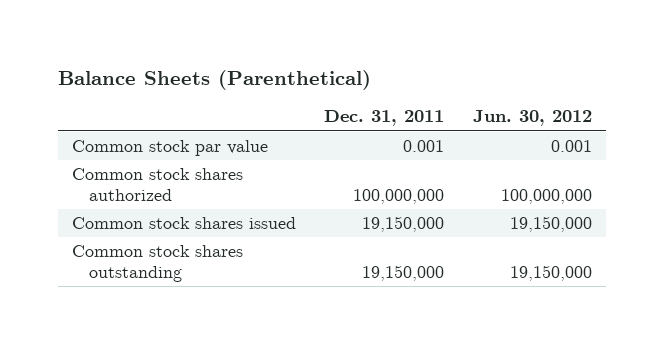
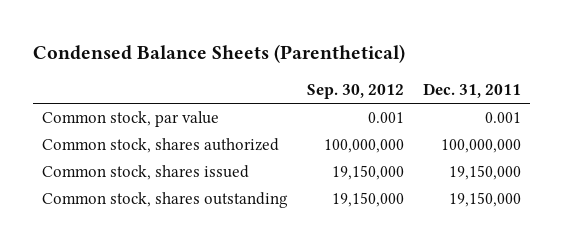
[58,69,372,90] Balance Sheets (Parenthetical) -> [32,44,405,64] Condensed Balance Sheets (Parenthetical)
[472,110,592,127] Jun. 30, 2012 -> none
none -> [307,84,405,100] Sep. 30, 2012
[72,140,269,157] Common stock par value -> [42,110,220,127] Common stock, par value
[72,168,244,201] Common stock shares authorized -> [42,137,280,153] Common stock, shares authorized
[72,217,297,230] Common stock shares issued -> [42,164,250,180] Common stock, shares issued
[72,245,244,282] Common stock shares outstanding -> [42,191,289,208] Common stock, shares outstanding

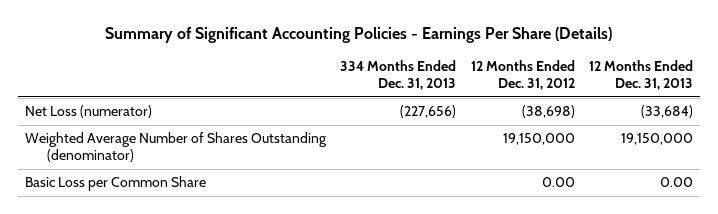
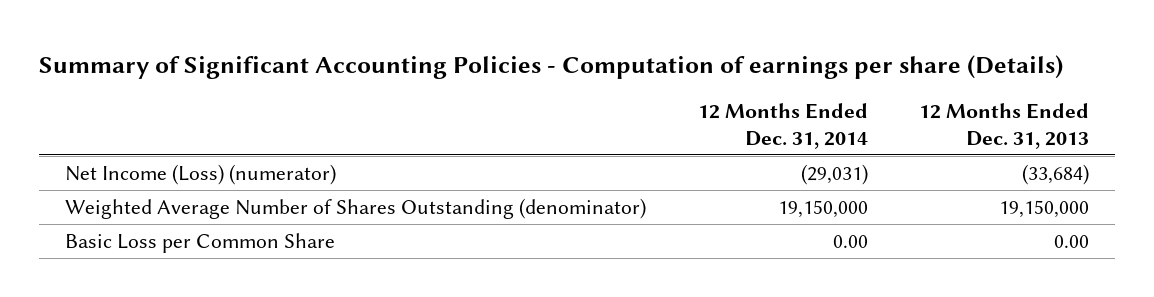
[105,27,613,44] Summary of Significant Accounting Policies - Earnings Per Share (Details) -> [39,54,1064,79] Summary of Significant Accounting Policies - Computation of earnings per share (Details)
[340,60,457,91] 334 Months Ended Dec. 31, 2013 -> none
[470,60,575,91] 12 Months Ended Dec. 31, 2012 -> none
none -> [697,103,868,149] 12 Months Ended Dec. 31, 2014
[25,105,153,119] Net Loss (numerator) -> [65,163,337,185] Net Income (Loss) (numerator)

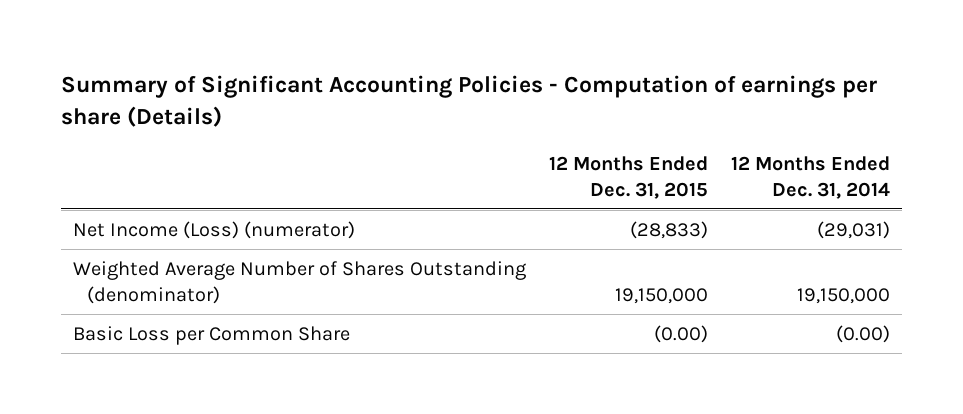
[919,103,1090,149] 12 Months Ended Dec. 31, 2013 -> none
none -> [548,155,708,199] 12 Months Ended Dec. 31, 2015
[832,234,868,248] 0.00 -> [835,324,890,343] (0.00)

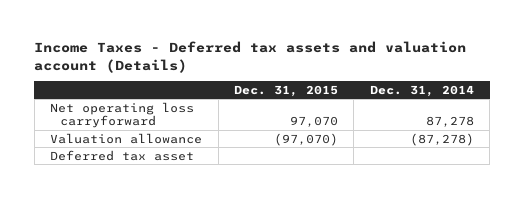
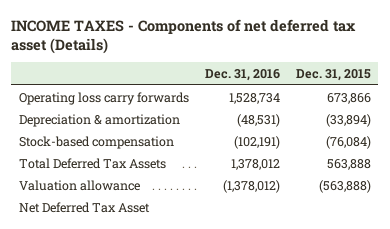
[34,40,467,73] Income Taxes - Deferred tax assets and valuation account (Details) -> [11,18,357,54] INCOME TAXES - Components of net deferred tax asset (Details)
[369,84,474,97] Dec. 31, 2014 -> none
none -> [204,69,280,82] Dec. 31, 2016
[50,101,195,129] Net operating loss carryforward -> [19,91,190,105] Operating loss carry forwards
[289,116,338,128] 97,070 -> [326,92,371,104] 673,866
none -> [19,113,181,127] Depreciation & amortization
none -> [19,135,175,149] Stock-based compensation
none -> [19,157,167,169] Total Deferred Tax Assets
[273,132,338,146] (97,070) -> [318,179,371,193] (563,888)
[50,149,195,161] Deferred tax asset -> [19,201,151,213] Net Deferred Tax Asset

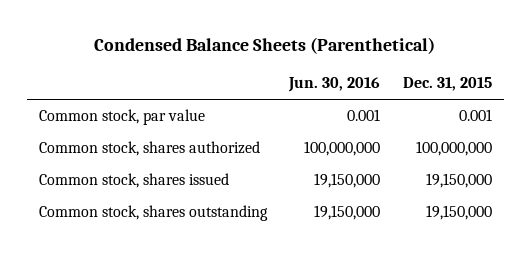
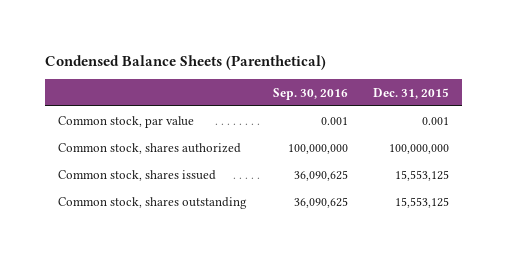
[288,77,381,93] Jun. 30, 2016 -> none
none -> [272,87,348,100] Sep. 30, 2016
[426,173,493,189] 19,150,000 -> [394,169,449,181] 15,553,125
[426,205,493,221] 19,150,000 -> [394,196,449,208] 15,553,125

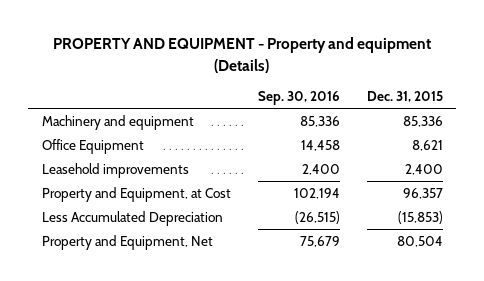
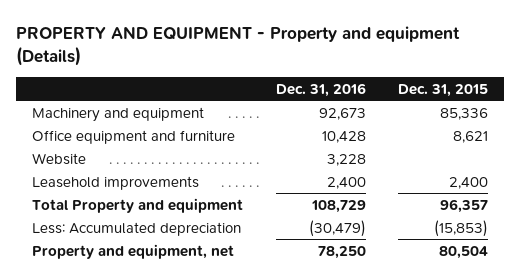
[257,91,340,106] Sep. 30, 2016 -> none
none -> [275,82,366,97] Dec. 31, 2016
[41,138,144,154] Office Equipment -> [32,129,236,144] Office equipment and furniture
none -> [32,152,87,165] Website
[41,186,231,202] Property and Equipment, at Cost -> [32,197,244,213] Total Property and equipment
[41,210,223,226] Less Accumulated Depreciation -> [32,221,242,236] Less: Accumulated depreciation
[41,234,213,250] Property and Equipment, Net -> [32,243,235,259] Property and equipment, net

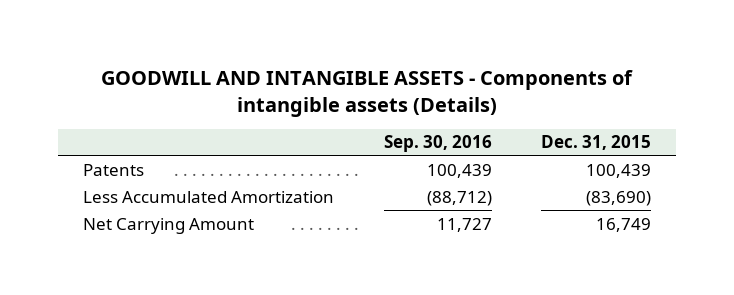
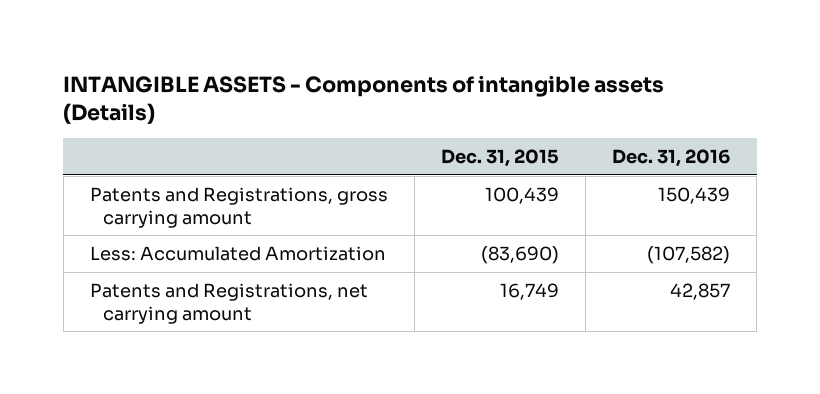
[101,69,634,117] GOODWILL AND INTANGIBLE ASSETS - Components of intangible assets (Details) -> [63,74,665,124] INTANGIBLE ASSETS - Components of intangible assets (Details)
[383,135,492,153] Sep. 30, 2016 -> none
none -> [612,149,731,168] Dec. 31, 2016
[82,163,144,176] Patents -> [89,187,388,228] Patents and Registrations, gross carrying amount
[82,190,334,203] Less Accumulated Amortization -> [89,246,386,262] Less: Accumulated Amortization
[82,217,254,234] Net Carrying Amount -> [89,283,368,324] Patents and Registrations, net carrying amount

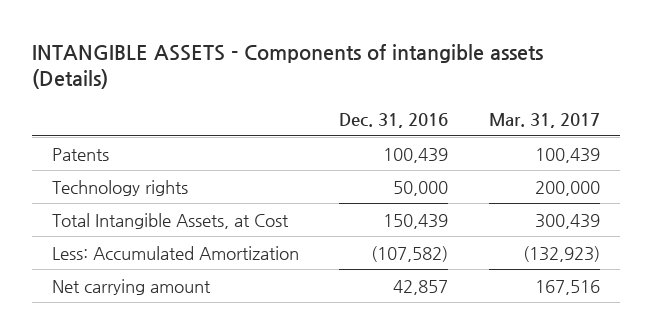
[441,149,560,168] Dec. 31, 2015 -> none
none -> [488,113,600,129] Mar. 31, 2017
none -> [52,147,110,161] Patents
none -> [52,179,189,196] Technology rights
[89,187,388,228] Patents and Registrations, gross carrying amount -> [52,212,290,229] Total Intangible Assets, at Cost
[89,283,368,324] Patents and Registrations, net carrying amount -> [52,278,212,295] Net carrying amount

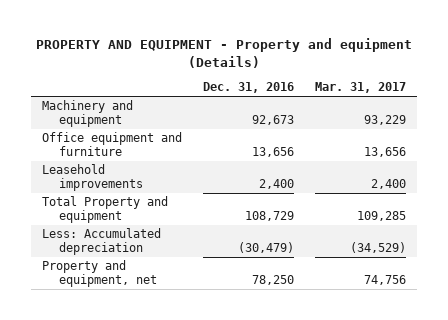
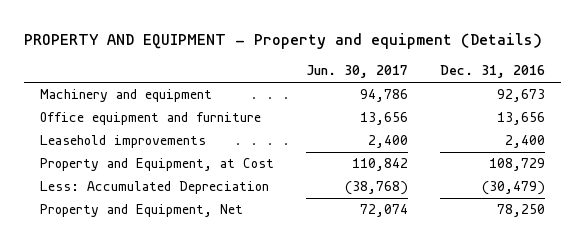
[315,82,407,94] Mar. 31, 2017 -> none
none -> [306,65,409,79] Jun. 30, 2017
[41,196,168,223] Total Property and equipment -> [40,158,275,172] Property and Equipment, at Cost
[41,228,161,255] Less: Accumulated depreciation -> [40,181,270,195] Less: Accumulated Depreciation
[41,260,157,287] Property and equipment, net -> [40,204,244,218] Property and Equipment, Net

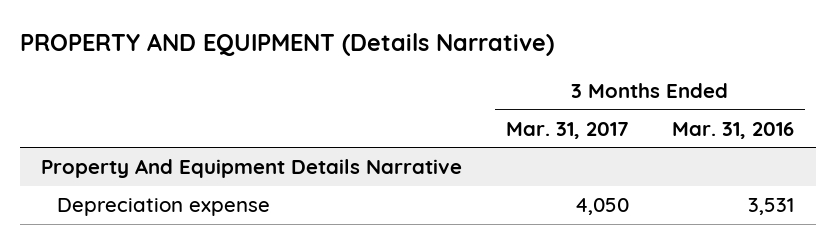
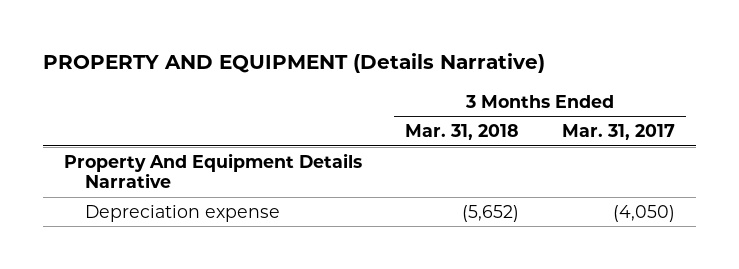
[672,121,795,139] Mar. 31, 2016 -> none
none -> [404,124,519,141] Mar. 31, 2018
[574,198,629,216] 4,050 -> [612,204,675,222] (4,050)

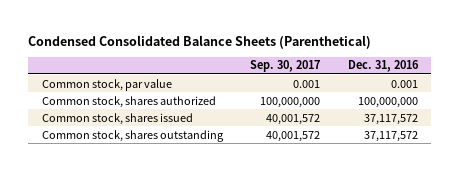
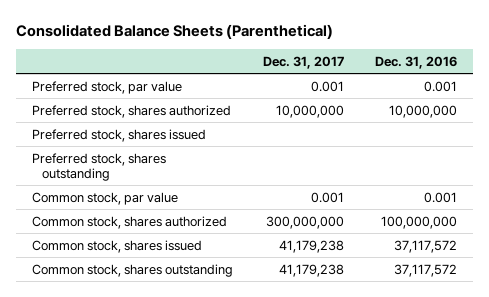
[28,34,372,49] Condensed Consolidated Balance Sheets (Parenthetical) -> [16,24,334,40] Consolidated Balance Sheets (Parenthetical)
[250,60,321,73] Sep. 30, 2017 -> none
none -> [263,56,345,70] Dec. 31, 2017
none -> [31,80,182,94] Preferred stock, par value
none -> [31,104,231,118] Preferred stock, shares authorized
none -> [31,128,206,142] Preferred stock, shares issued
none -> [31,152,166,181] Preferred stock, shares outstanding

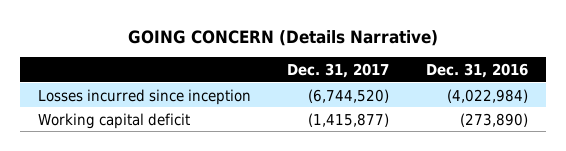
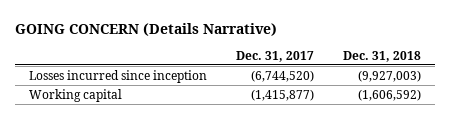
[425,63,528,79] Dec. 31, 2016 -> none
none -> [342,50,421,62] Dec. 31, 2018
[37,112,190,129] Working capital deficit -> [29,88,123,102] Working capital

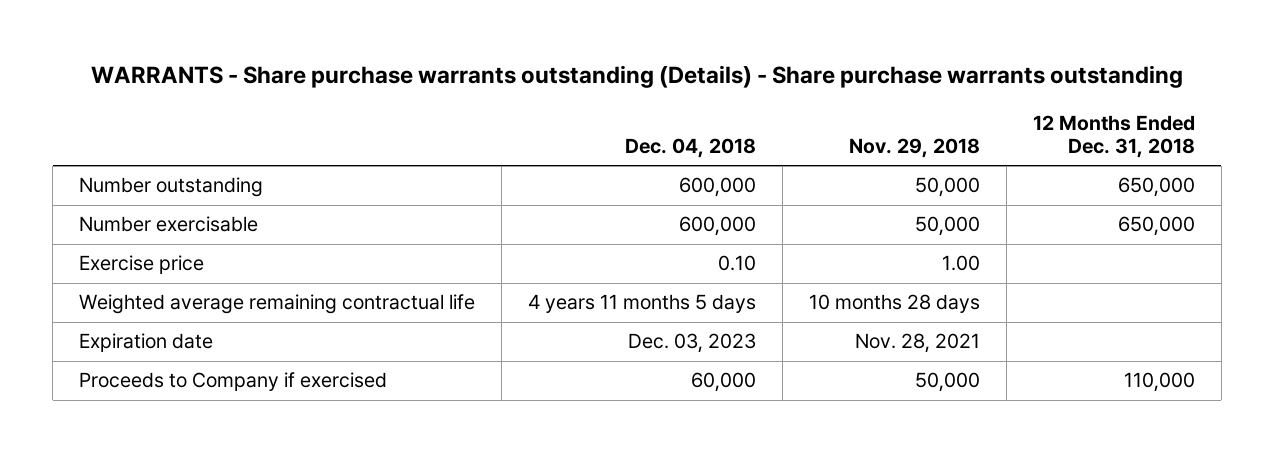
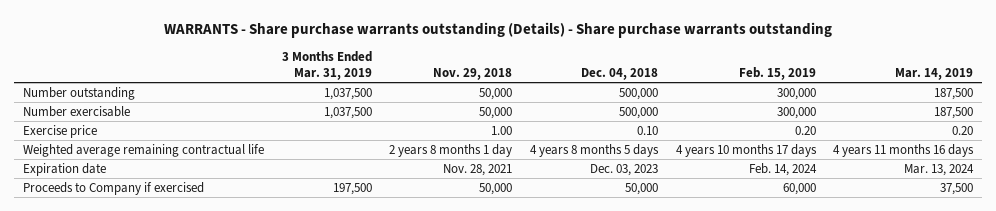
[1032,114,1195,158] 12 Months Ended Dec. 31, 2018 -> none
none -> [281,51,372,80] 3 Months Ended Mar. 31, 2019
none -> [738,66,816,80] Feb. 15, 2019
none -> [895,67,974,80] Mar. 14, 2019
[679,177,757,198] 600,000 -> [618,87,658,100] 500,000
[679,216,757,237] 600,000 -> [618,106,658,119] 500,000
[528,294,757,314] 4 years 11 months 5 days -> [529,143,659,157] 4 years 8 months 5 days
[808,294,980,314] 10 months 28 days -> [389,143,513,157] 2 years 8 months 1 day
[691,372,757,393] 60,000 -> [624,182,658,195] 50,000

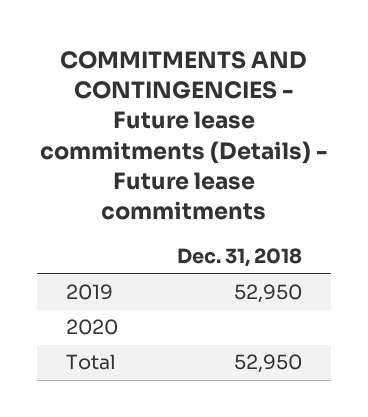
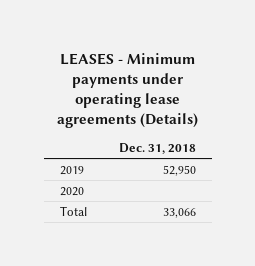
[40,50,328,221] COMMITMENTS AND CONTINGENCIES - Future lease commitments (Details) - Future lease commitments -> [56,52,198,129] LEASES - Minimum payments under operating lease agreements (Details)
[233,354,302,374] 52,950 -> [162,207,196,218] 33,066

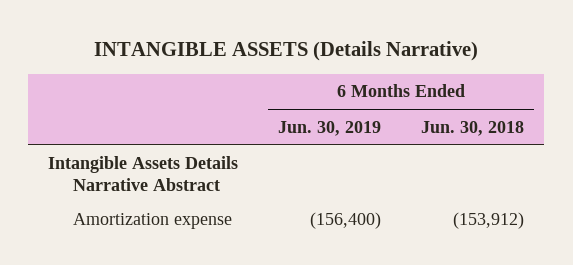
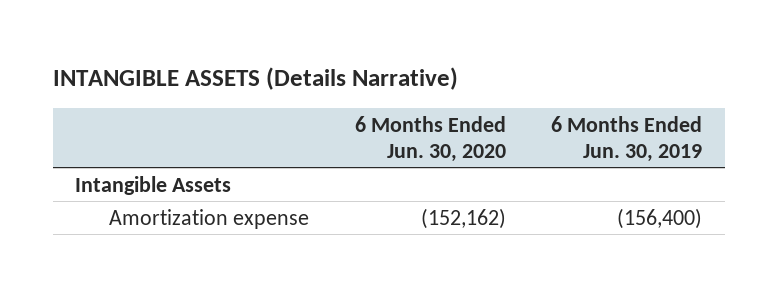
[421,120,525,136] Jun. 30, 2018 -> none
none -> [354,115,506,162] 6 Months Ended Jun. 30, 2020
[48,156,239,191] Intangible Assets Details Narrative Abstract -> [75,175,232,195] Intangible Assets

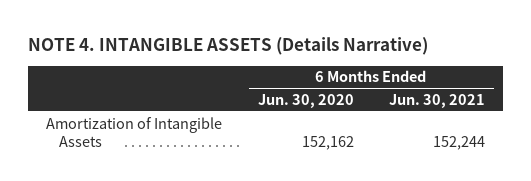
[52,67,458,91] INTANGIBLE ASSETS (Details Narrative) -> [28,37,429,56] NOTE 4. INTANGIBLE ASSETS (Details Narrative)
[551,115,703,162] 6 Months Ended Jun. 30, 2019 -> none
none -> [389,93,486,108] Jun. 30, 2021
[75,175,232,195] Intangible Assets -> none
[109,208,310,229] Amortization expense -> [46,116,223,147] Amortization of Intangible Assets
[420,207,506,229] (152,162) -> [301,135,354,150] 152,162

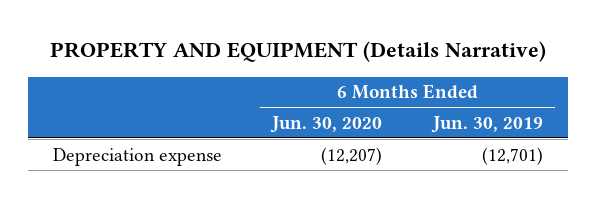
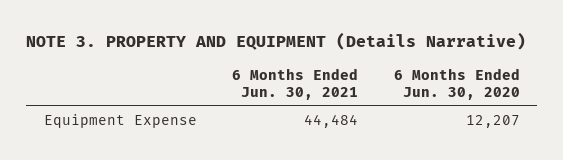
[49,41,546,63] PROPERTY AND EQUIPMENT (Details Narrative) -> [25,32,526,51] NOTE 3. PROPERTY AND EQUIPMENT (Details Narrative)
[430,115,543,133] Jun. 30, 2019 -> none
none -> [232,67,359,101] 6 Months Ended Jun. 30, 2021
[53,147,223,166] Depreciation expense -> [43,114,197,129] Equipment Expense
[321,146,383,165] (12,207) -> [465,115,520,129] 12,207

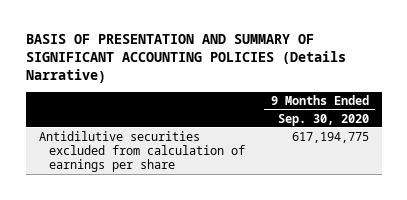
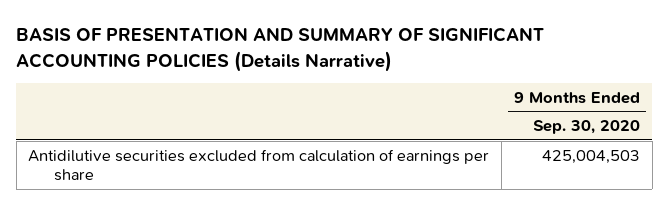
[291,131,369,143] 617,194,775 -> [541,149,640,164] 425,004,503

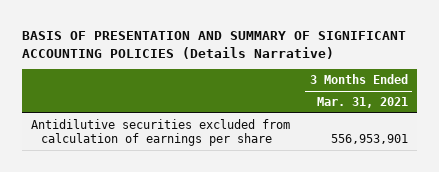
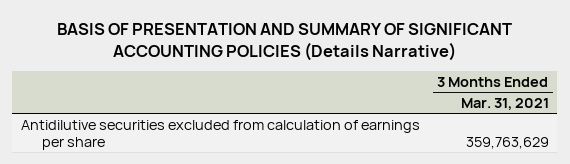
[330,134,408,145] 556,953,901 -> [465,136,549,149] 359,763,629

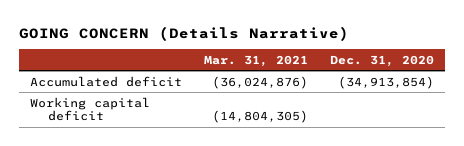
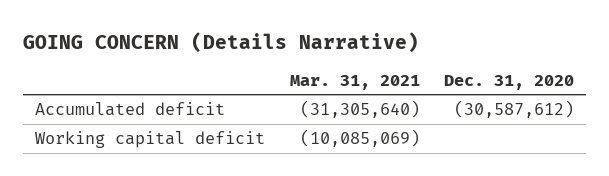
[212,75,309,89] (36,024,876) -> [299,100,420,119] (31,305,640)
[338,75,435,89] (34,913,854) -> [453,100,574,119] (30,587,612)
[212,110,309,124] (14,804,305) -> [299,129,420,148] (10,085,069)

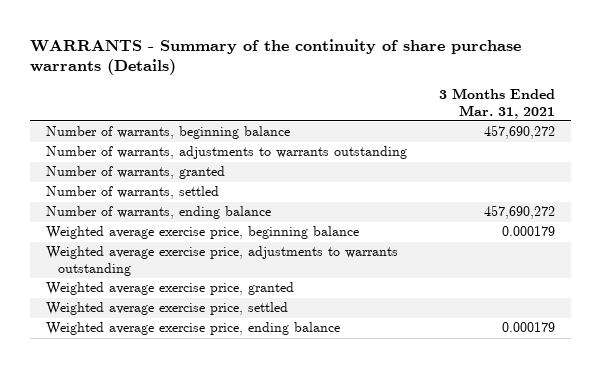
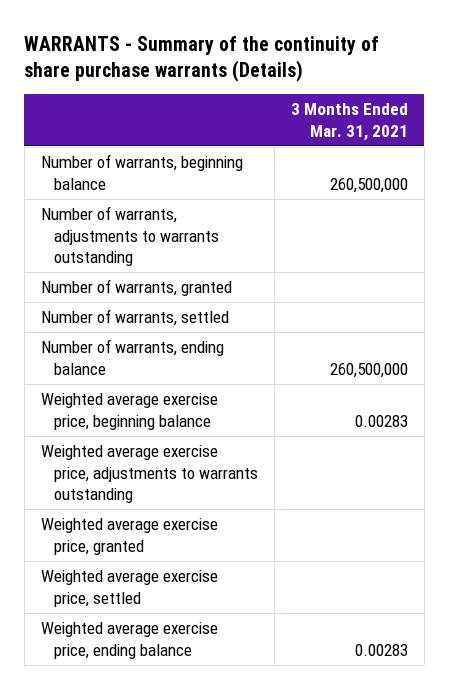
[483,125,555,140] 457,690,272 -> [329,177,408,193] 260,500,000
[483,205,555,220] 457,690,272 -> [329,362,408,378] 260,500,000
[501,226,555,237] 0.000179 -> [354,414,408,427] 0.00283
[501,322,555,333] 0.000179 -> [354,643,408,656] 0.00283

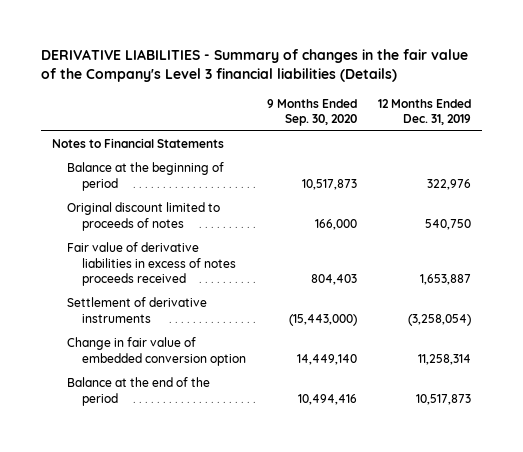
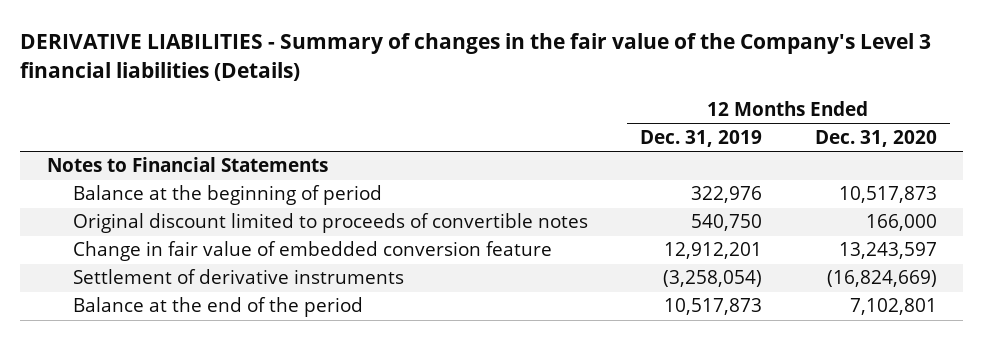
[266,98,357,127] 9 Months Ended Sep. 30, 2020 -> none
none -> [814,129,937,147] Dec. 31, 2020
[66,242,236,287] Fair value of derivative liabilities in excess of notes proceeds received -> none
[66,202,220,231] Original discount limited to proceeds of notes -> [72,213,588,234] Original discount limited to proceeds of convertible notes
none -> [72,241,552,262] Change in fair value of embedded conversion feature
[66,337,246,366] Change in fair value of embedded conversion option -> none

